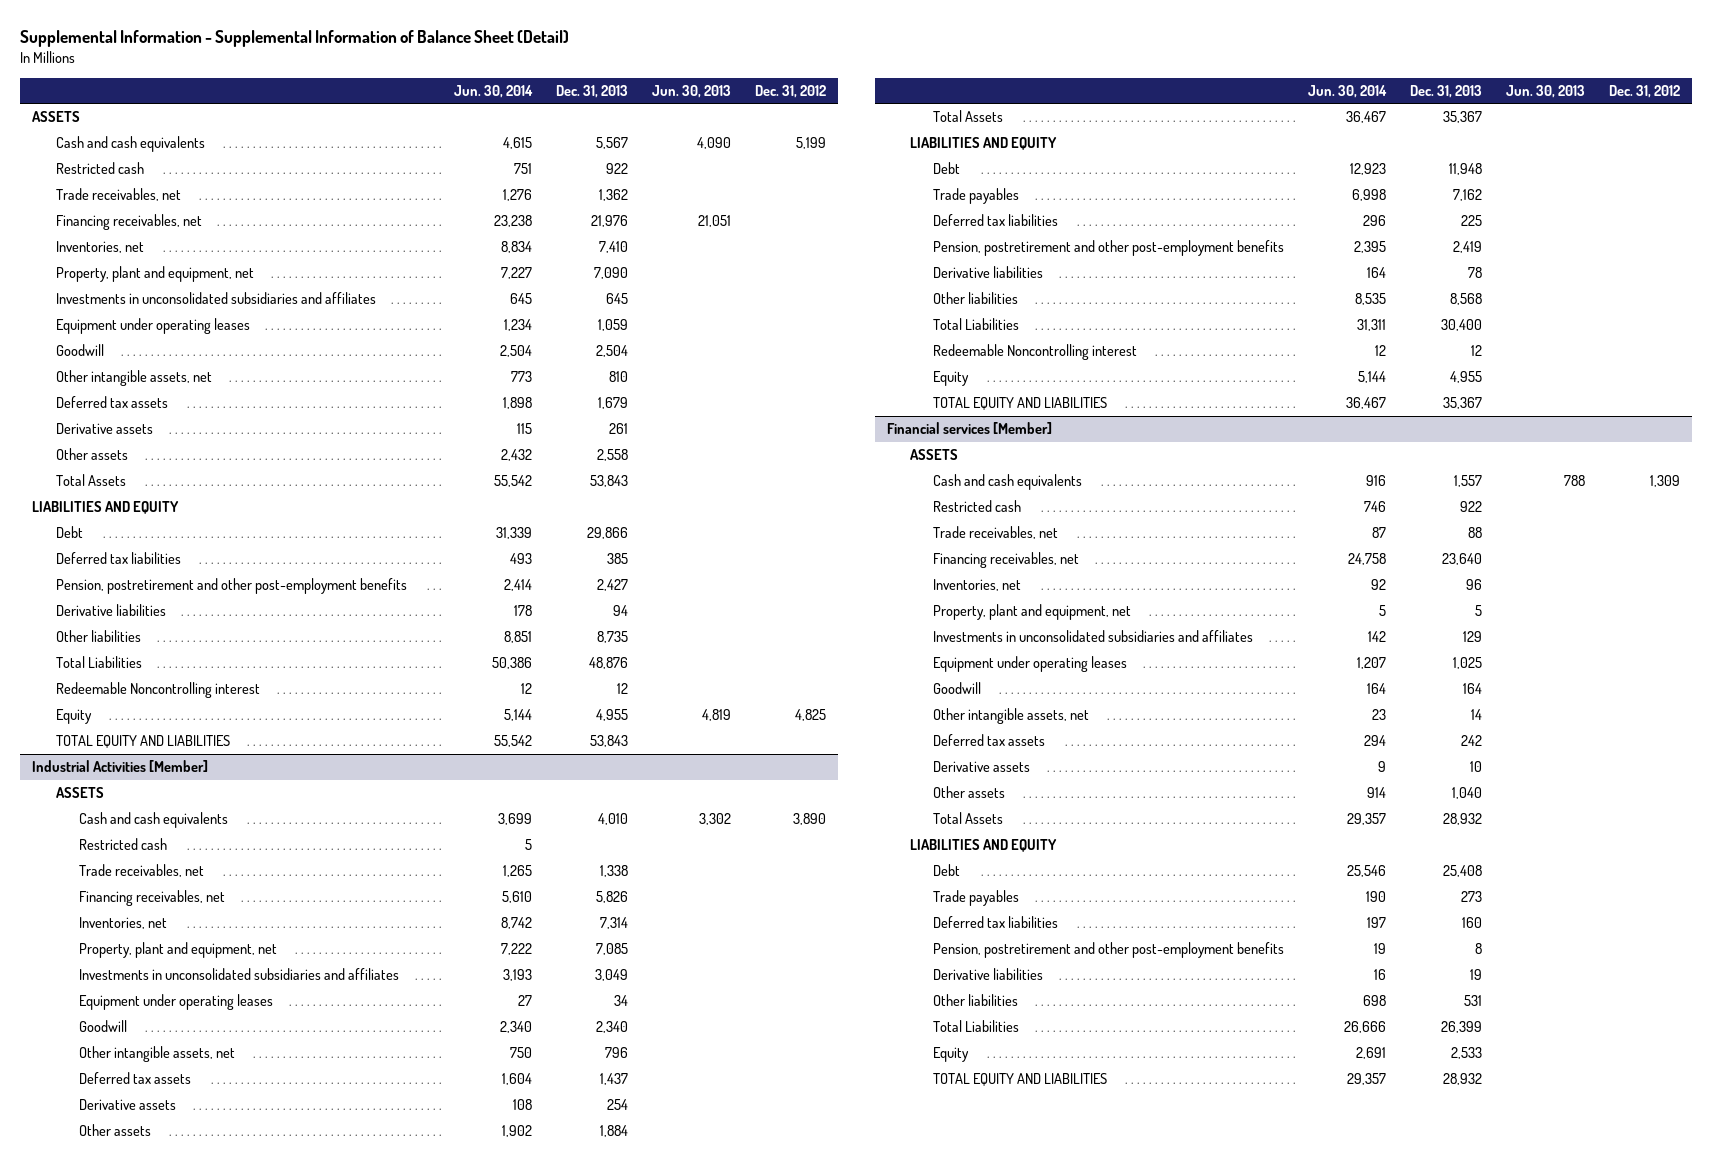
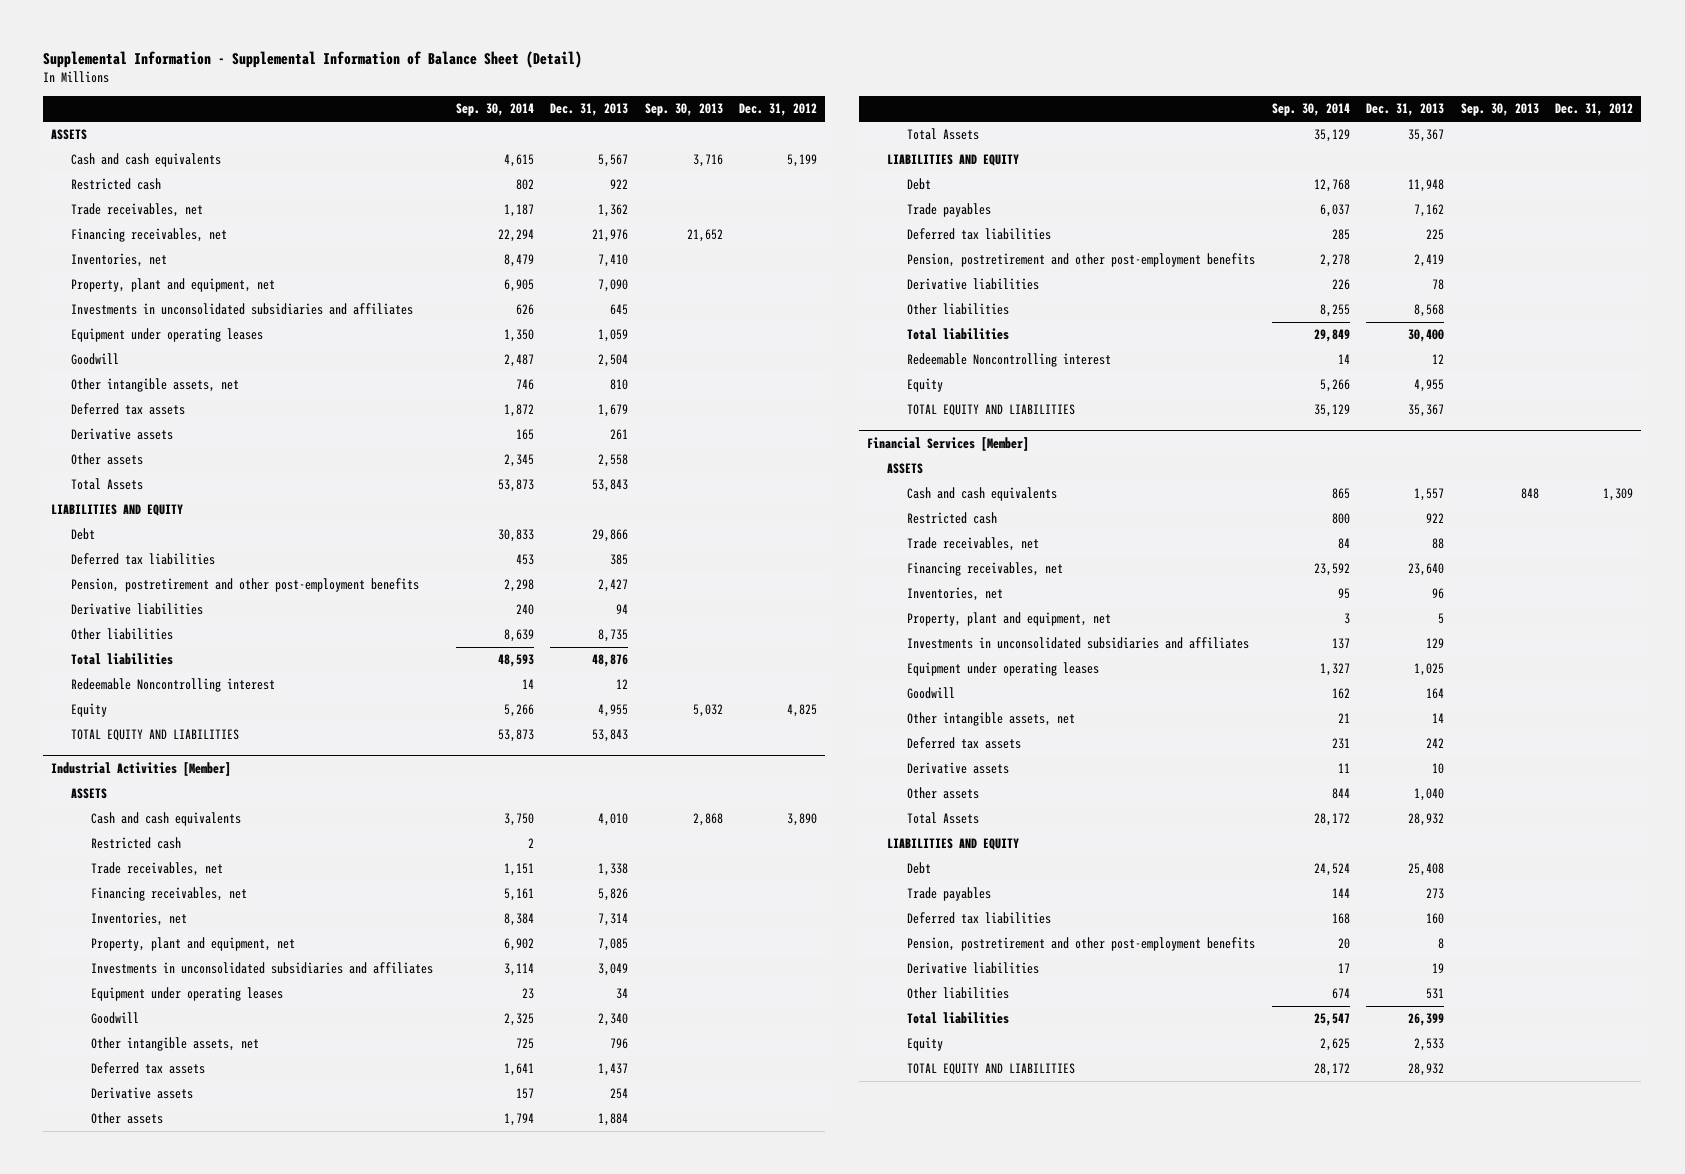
[454,84,534,98] Jun. 30, 2014 -> none
[652,84,732,98] Jun. 30, 2013 -> none
none -> [455,103,534,117] Sep. 30, 2014
none -> [644,103,723,117] Sep. 30, 2013
[55,656,142,669] Total Liabilities -> [71,653,174,666] Total liabilities
[933,318,1020,331] Total Liabilities -> [907,328,1010,341] Total liabilities
[886,422,1052,435] Financial services [Member] -> [867,436,1030,451] Financial Services [Member]
[933,1020,1020,1033] Total Liabilities -> [907,1012,1010,1025] Total liabilities

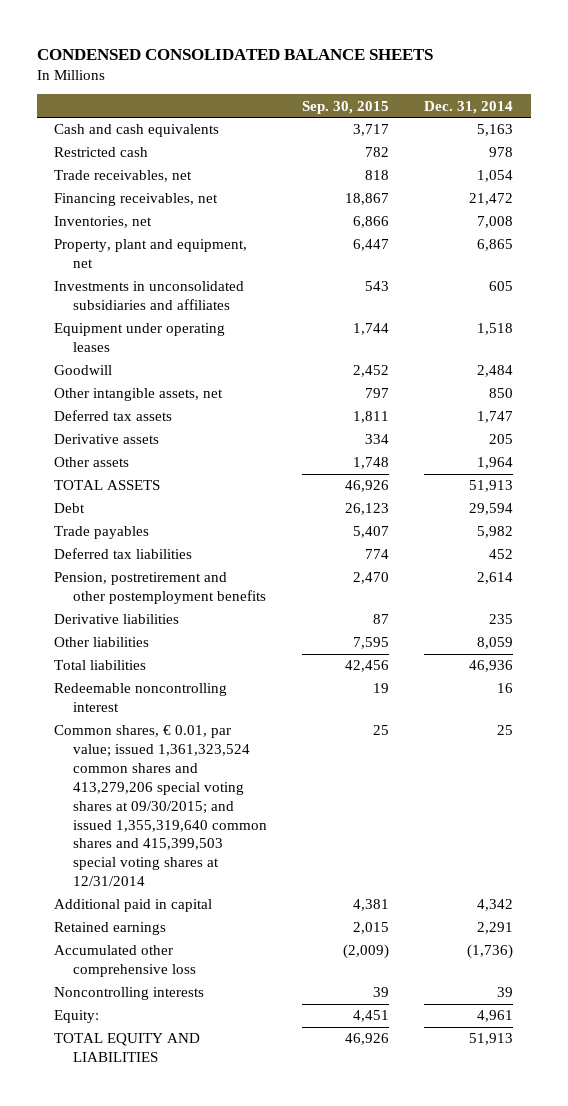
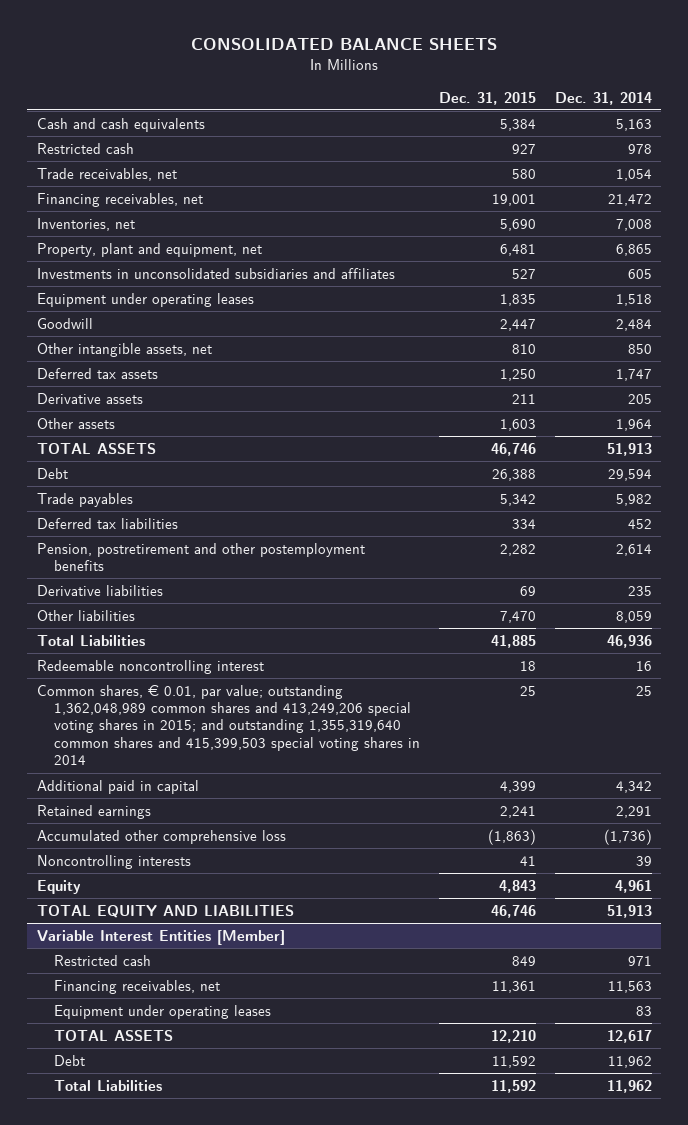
[36,48,433,60] CONDENSED CONSOLIDATED BALANCE SHEETS -> [191,38,498,51] CONSOLIDATED BALANCE SHEETS
[302,100,390,114] Sep. 30, 2015 -> none
none -> [438,91,536,105] Dec. 31, 2015
[54,660,147,671] Total liabilities -> [36,634,145,646] Total Liabilities
[54,725,268,887] Common shares, € 0.01, par value; issued 1,361,323,524 common shares and 413,279,206 special voting shares at 09/30/2015; and issued 1,355,319,640 common shares and 415,399,503 special voting shares at 12/31/2014 -> [36,684,420,766] Common shares, € 0.01, par value; outstanding 1,362,048,989 common shares and 413,249,206 special voting shares in 2015; and outstanding 1,355,319,640 common shares and 415,399,503 special voting shares in 2014
[54,1010,100,1024] Equity: -> [36,879,81,894] Equity
none -> [36,929,285,945] Variable Interest Entities [Member]
none -> [53,954,151,966] Restricted cash
none -> [53,979,220,994] Financing receivables, net
none -> [53,1004,271,1019] Equipment under operating leases
none -> [53,1029,173,1041] TOTAL ASSETS
none -> [53,1054,85,1066] Debt
none -> [53,1079,162,1091] Total Liabilities

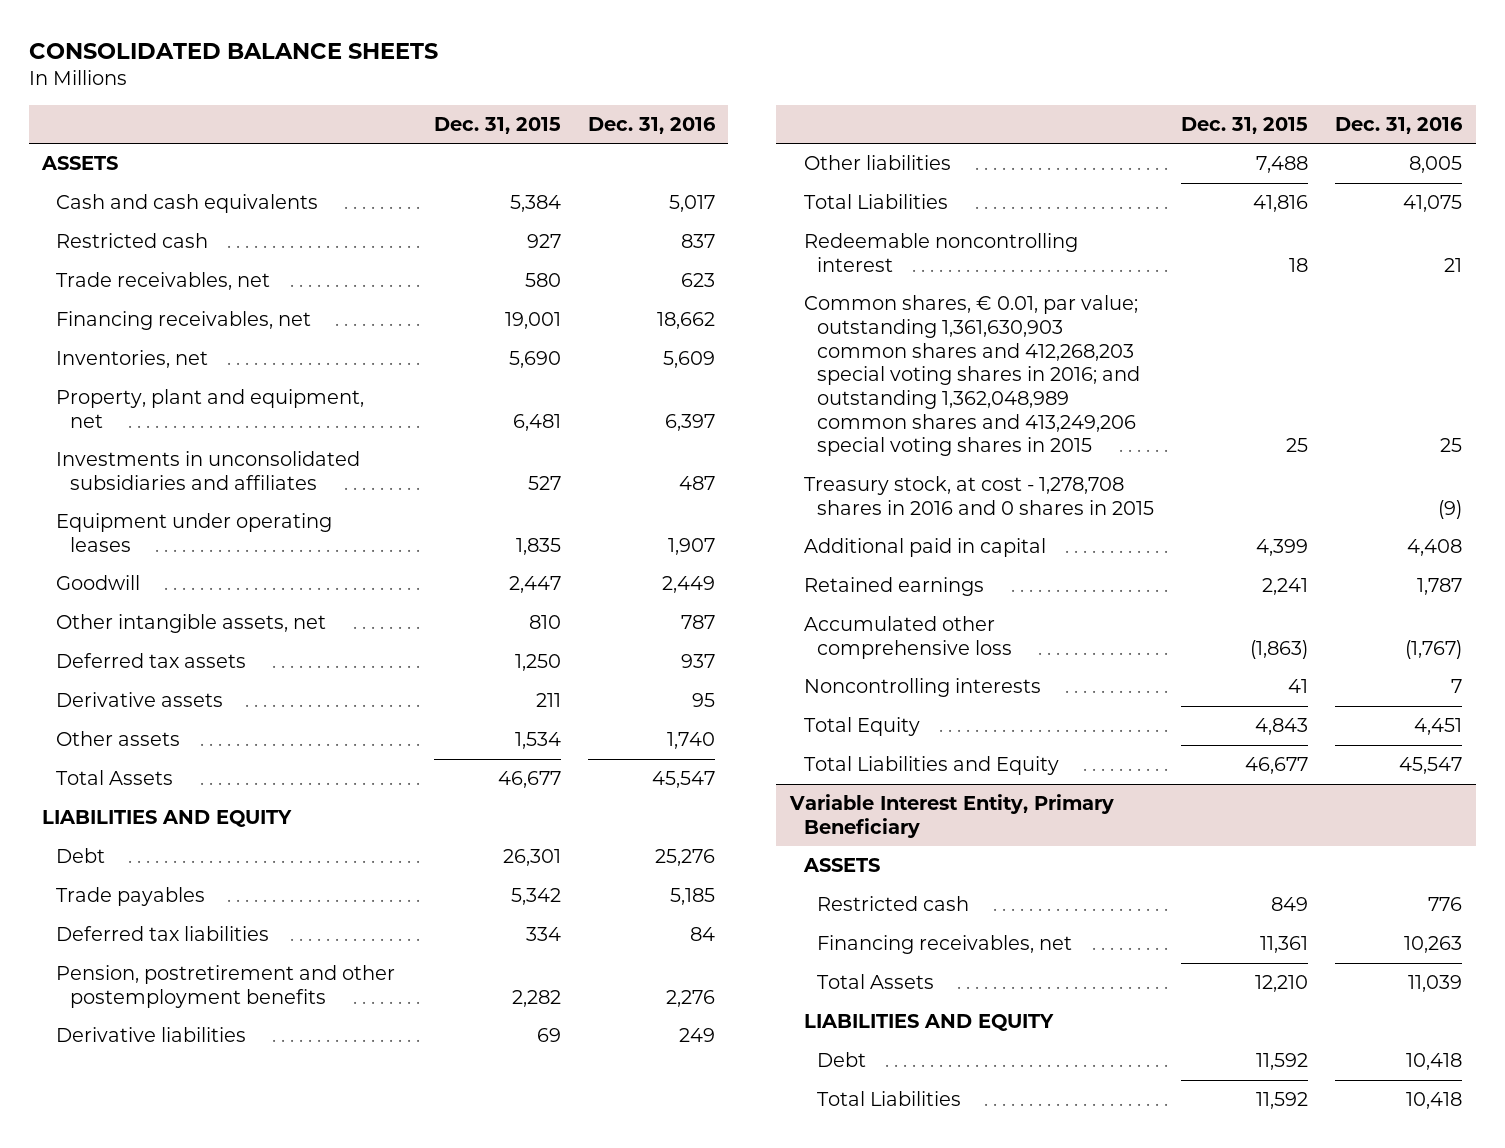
[554,91,652,105] Dec. 31, 2014 -> none
none -> [587,116,716,134] Dec. 31, 2016
none -> [41,156,119,171] ASSETS
[499,418,536,431] 1,603 -> [514,732,561,750] 1,534
[36,442,156,454] TOTAL ASSETS -> [56,770,174,786] Total Assets
[490,442,536,456] 46,746 -> [497,771,561,789] 46,677
none -> [42,810,293,828] LIABILITIES AND EQUITY
[491,468,536,481] 26,388 -> [502,849,561,867] 26,301
[499,610,536,623] 7,470 -> [1256,156,1309,174] 7,488
[490,634,536,648] 41,885 -> [1253,195,1309,213] 41,816
[36,684,420,766] Common shares, € 0.01, par value; outstanding 1,362,048,989 common shares and 413,249,206 special voting shares in 2015; and outstanding 1,355,319,640 common shares and 415,399,503 special voting shares in 2014 -> [803,295,1141,457] Common shares, € 0.01, par value; outstanding 1,361,630,903 common shares and 412,268,203 special voting shares in 2016; and outstanding 1,362,048,989 common shares and 413,249,206 special voting shares in 2015
none -> [803,476,1155,515] Treasury stock, at cost - 1,278,708 shares in 2016 and 0 shares in 2015
[36,879,81,894] Equity -> [803,717,920,737] Total Equity
[36,904,294,918] TOTAL EQUITY AND LIABILITIES -> [803,756,1059,776] Total Liabilities and Equity
[490,904,536,918] 46,746 -> [1245,757,1309,775] 46,677
[36,929,285,945] Variable Interest Entities [Member] -> [788,794,1114,838] Variable Interest Entity, Primary Beneficiary
none -> [802,858,880,873] ASSETS
[53,1004,271,1019] Equipment under operating leases -> none
[53,1029,173,1041] TOTAL ASSETS -> [817,974,935,990] Total Assets
none -> [803,1014,1054,1032] LIABILITIES AND EQUITY

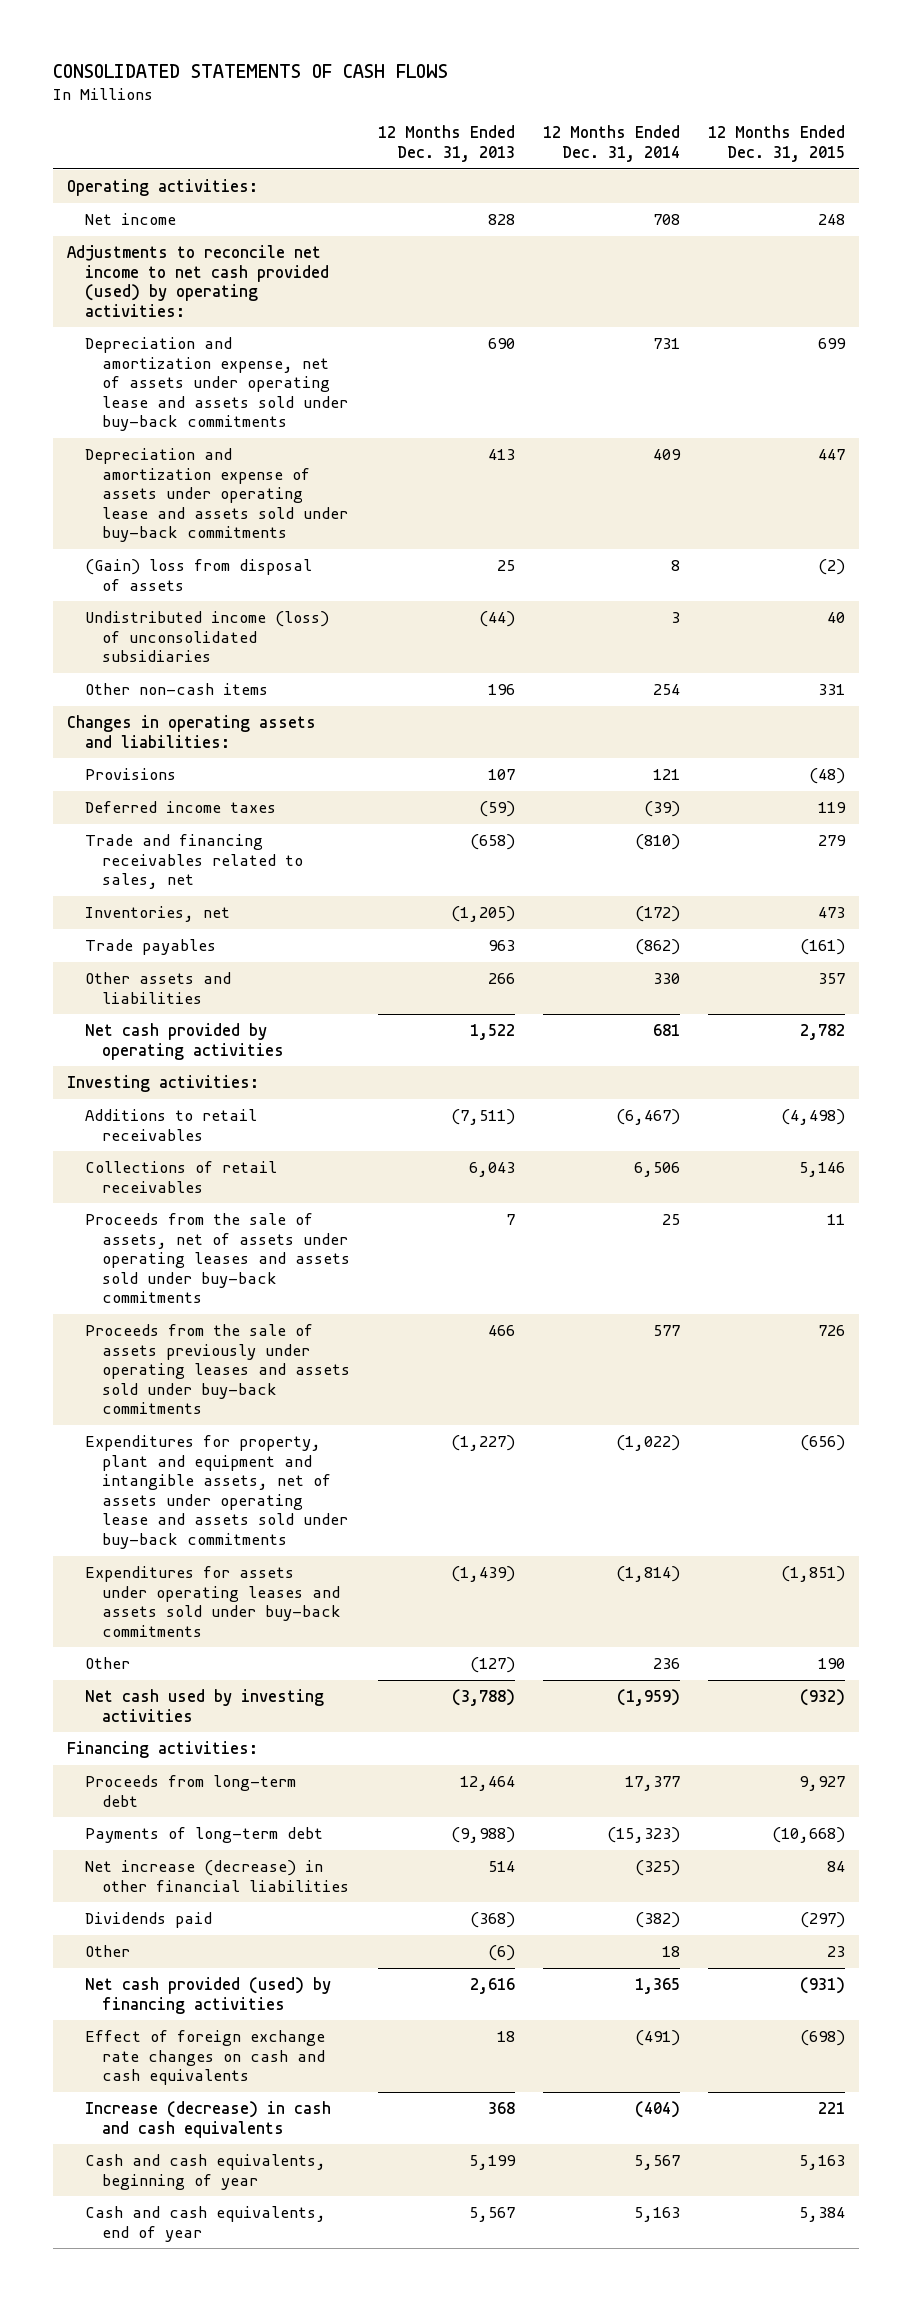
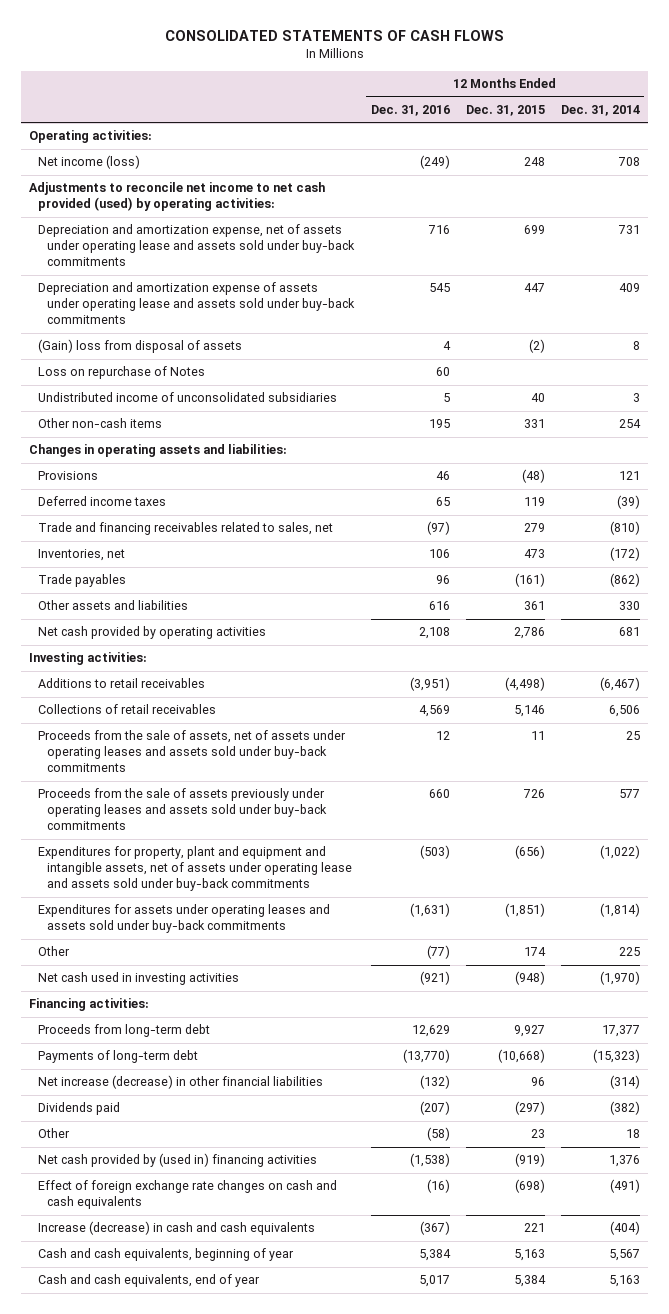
[378,125,516,162] 12 Months Ended Dec. 31, 2013 -> none
none -> [370,105,450,117] Dec. 31, 2016
[84,212,176,225] Net income -> [38,155,141,170] Net income (loss)
none -> [38,366,206,380] Loss on repurchase of Notes
[84,610,329,663] Undistributed income (loss) of unconsolidated subsidiaries -> [38,392,338,403] Undistributed income of unconsolidated subsidiaries
[818,972,846,984] 357 -> [523,601,545,611] 361
[800,1023,846,1040] 2,782 -> [513,627,545,640] 2,786
[653,1657,681,1669] 236 -> [618,947,640,957] 225
[818,1657,846,1669] 190 -> [523,947,546,957] 174
[84,1688,324,1722] Net cash used by investing activities -> [38,972,240,986] Net cash used in investing activities
[617,1688,681,1706] (1,959) -> [599,971,640,986] (1,970)
[800,1688,846,1706] (932) -> [514,971,545,986] (948)
[635,1859,681,1876] (325) -> [609,1075,640,1090] (314)
[827,1860,846,1872] 84 -> [530,1077,545,1087] 96
[84,1976,331,2014] Net cash provided (used) by financing activities -> [38,1153,318,1168] Net cash provided by (used in) financing activities
[635,1977,681,1994] 1,365 -> [608,1155,640,1168] 1,376
[800,1976,846,1994] (931) -> [514,1153,545,1168] (919)

